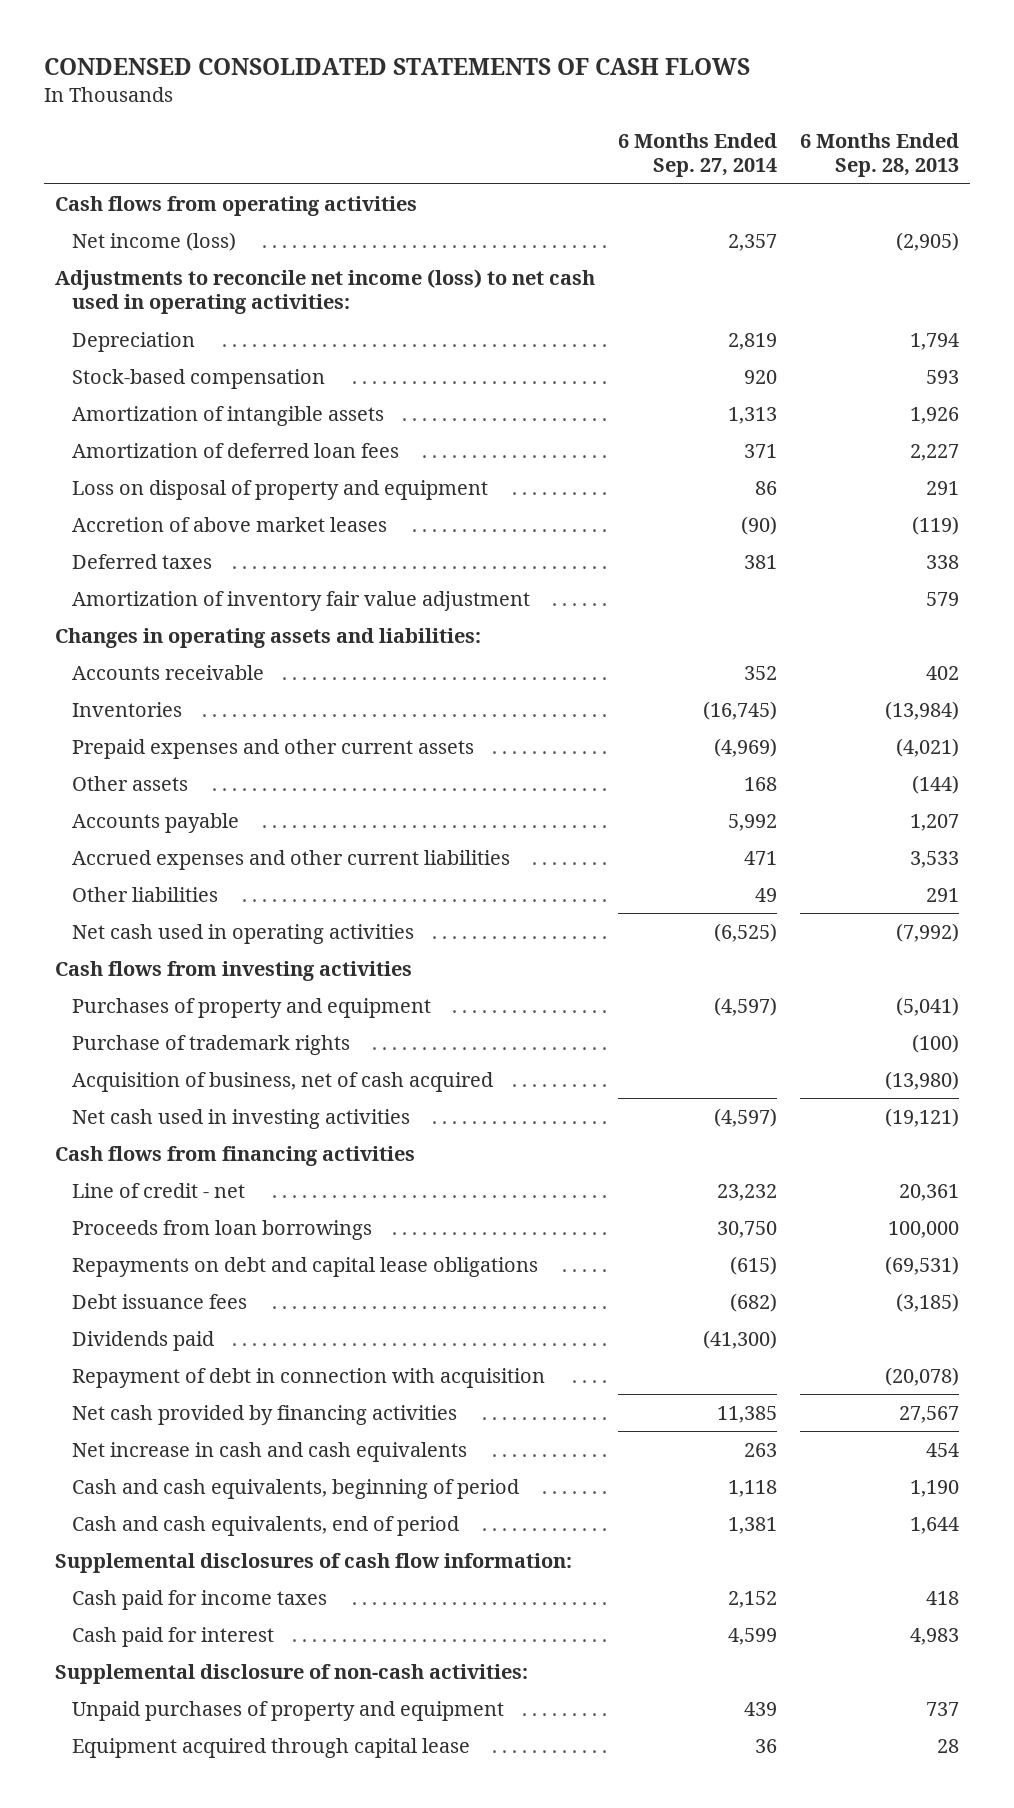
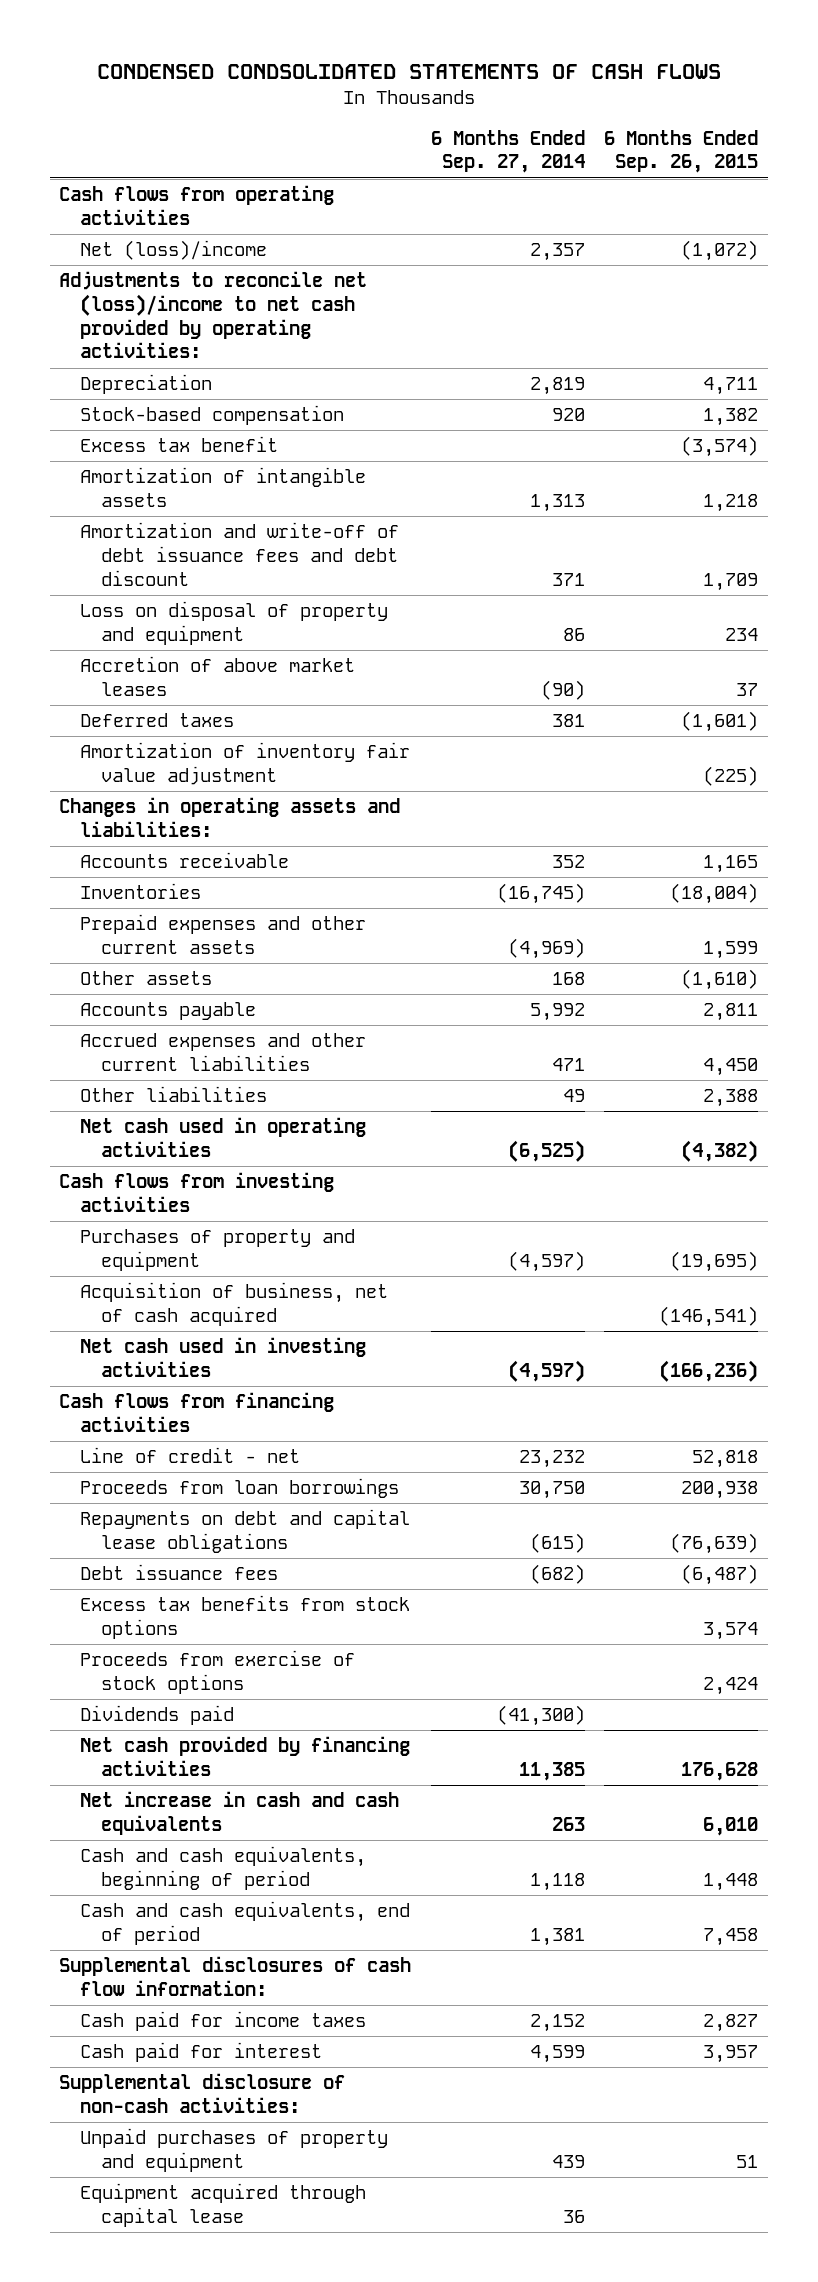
[43,57,750,75] CONDENSED CONSOLIDATED STATEMENTS OF CASH FLOWS -> [96,63,721,79] CONDENSED CONDSOLIDATED STATEMENTS OF CASH FLOWS
[799,133,959,178] 6 Months Ended Sep. 28, 2013 -> none
none -> [604,129,759,174] 6 Months Ended Sep. 26, 2015
[72,231,237,251] Net income (loss) -> [80,240,268,261] Net (loss)/income
[55,268,596,315] Adjustments to reconcile net income (loss) to net cash used in operating activities: -> [59,271,368,359] Adjustments to reconcile net (loss)/income to net cash provided by operating activities:
none -> [80,436,279,453] Excess tax benefit
[72,442,400,458] Amortization of deferred loan fees -> [80,522,400,586] Amortization and write-off of debt issuance fees and debt discount
[72,1034,351,1055] Purchase of trademark rights -> none
none -> [80,1595,411,1639] Excess tax benefits from stock options
none -> [80,1650,356,1694] Proceeds from exercise of stock options
[72,1367,546,1388] Repayment of debt in connection with acquisition -> none

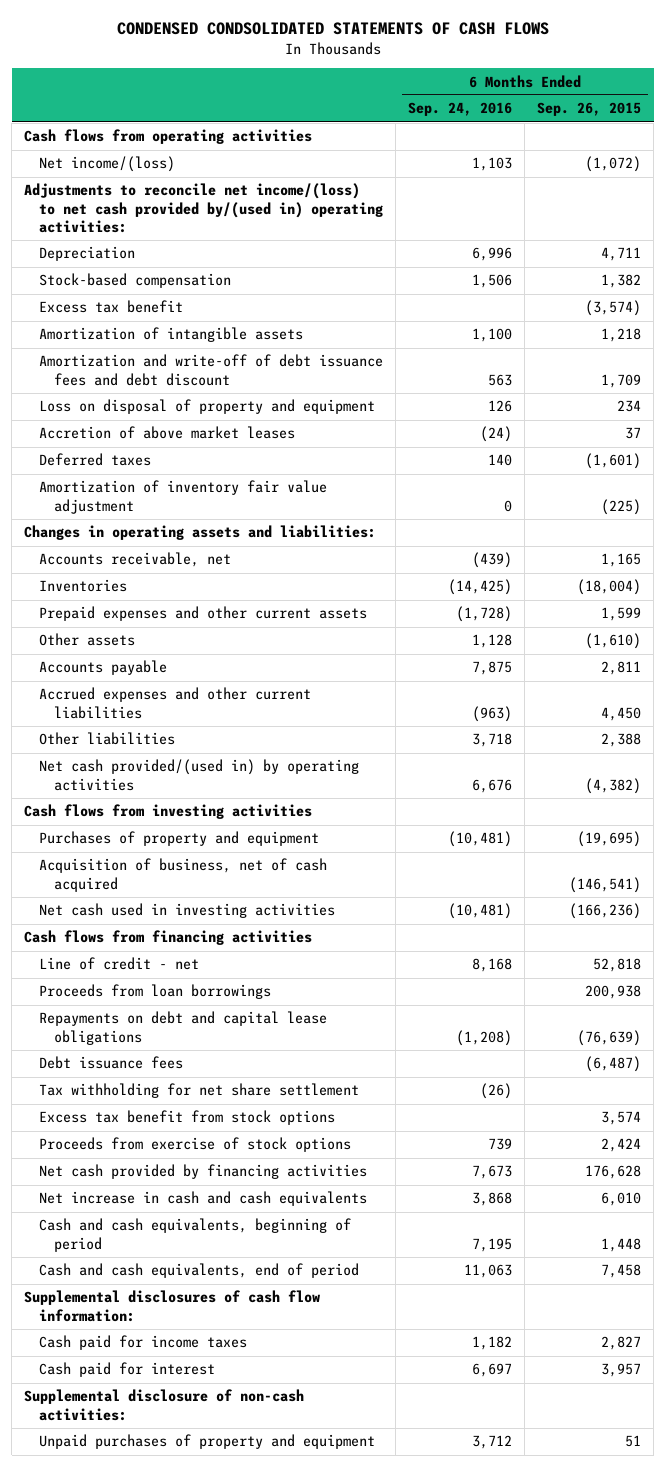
[430,129,585,174] 6 Months Ended Sep. 27, 2014 -> none
none -> [408,102,513,117] Sep. 24, 2016
[80,240,268,261] Net (loss)/income -> [39,156,176,173] Net income/(loss)
[59,271,368,359] Adjustments to reconcile net (loss)/income to net cash provided by operating activities: -> [24,183,384,234] Adjustments to reconcile net income/(loss) to net cash provided by/(used in) operating activities:
[80,852,290,869] Accounts receivable -> [39,552,232,568] Accounts receivable, net
[80,1117,367,1157] Net cash used in operating activities -> [39,759,360,791] Net cash provided/(used in) by operating activities
none -> [39,1083,360,1099] Tax withholding for net share settlement
[80,1595,411,1639] Excess tax benefits from stock options -> [39,1110,336,1126] Excess tax benefit from stock options
[80,1705,235,1726] Dividends paid -> none
[80,2183,367,2227] Equipment acquired through capital lease -> none

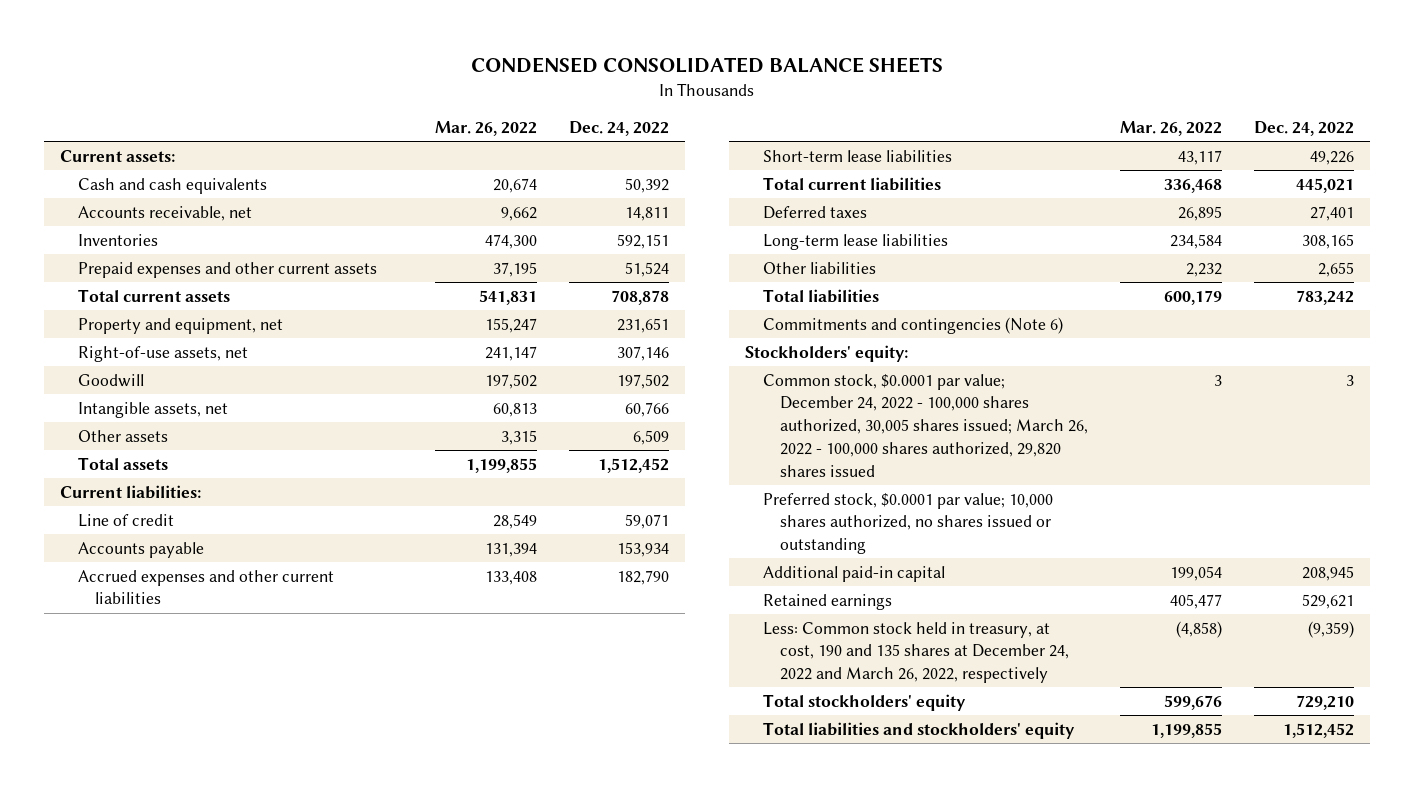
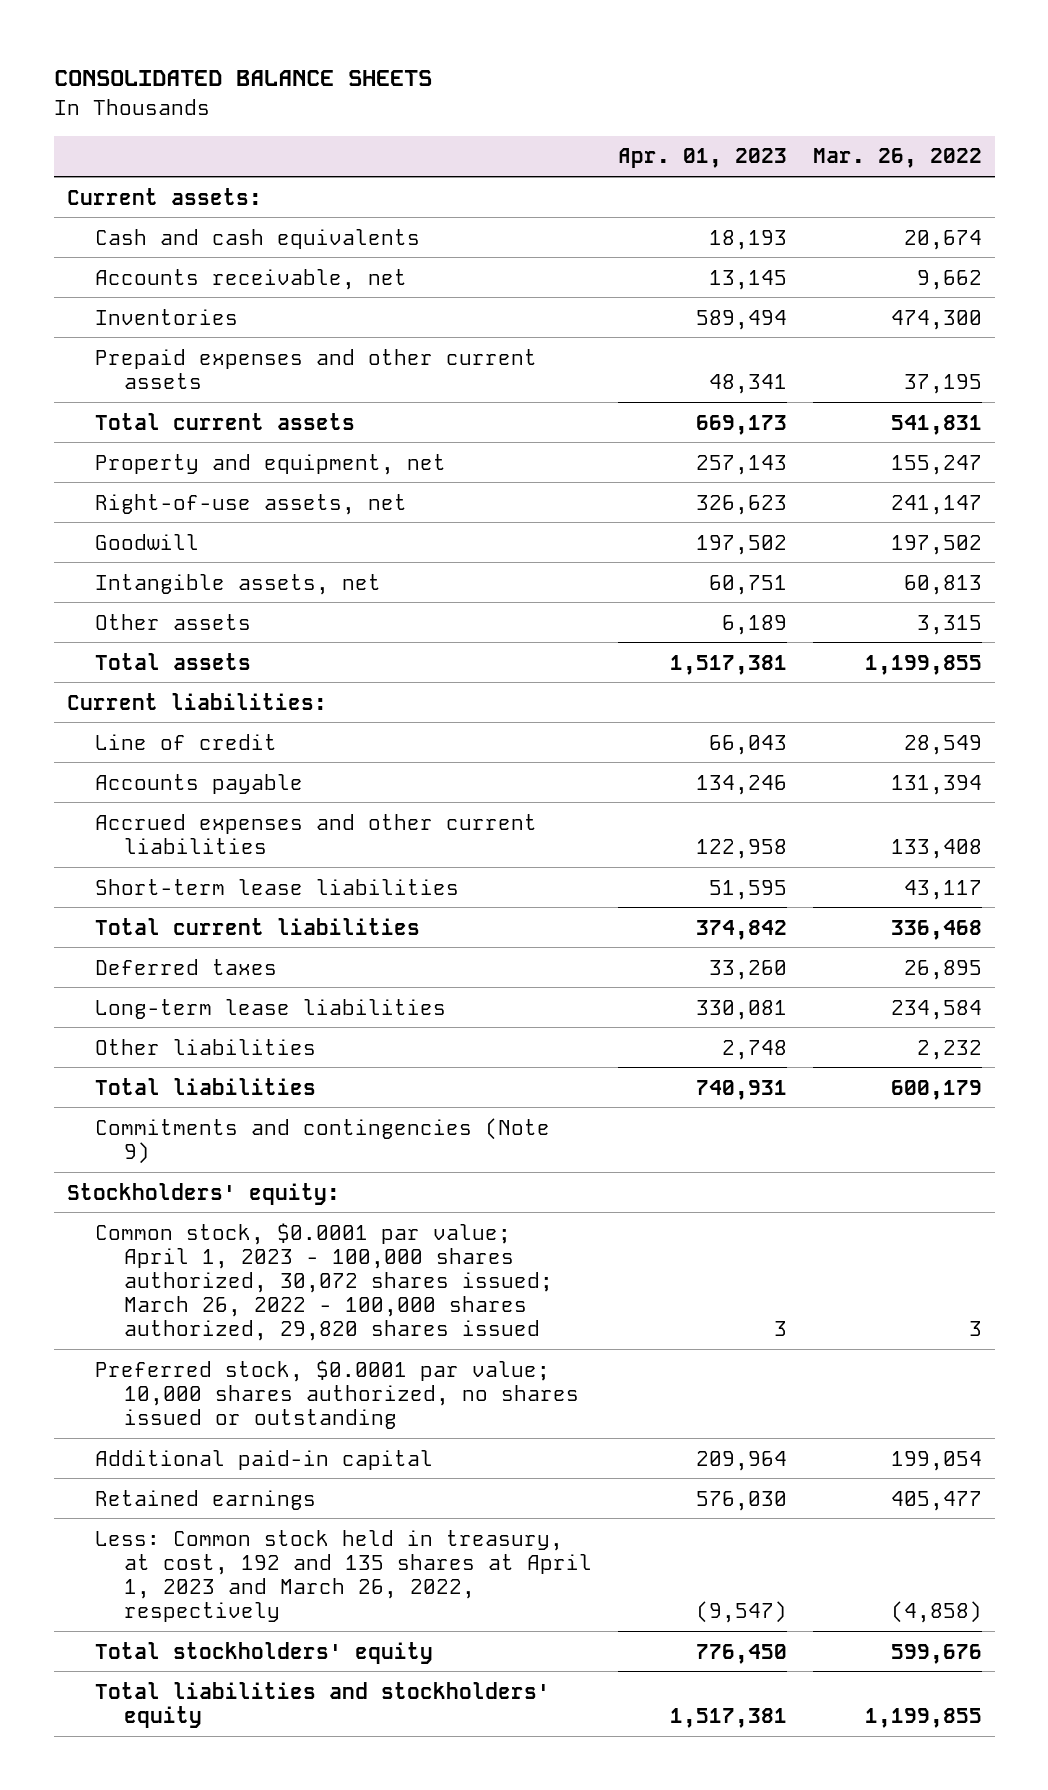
[471,56,944,73] CONDENSED CONSOLIDATED BALANCE SHEETS -> [53,70,432,87] CONSOLIDATED BALANCE SHEETS
[569,120,670,136] Dec. 24, 2022 -> none
none -> [617,148,787,169] Apr. 01, 2023
[762,316,1063,334] Commitments and contingencies (Note 6) -> [95,1117,551,1164] Commitments and contingencies (Note 9)
[762,373,1088,477] Common stock, $0.0001 par value; December 24, 2022 - 100,000 shares authorized, 30,005 shares issued; March 26, 2022 - 100,000 shares authorized, 29,820 shares issued -> [95,1222,553,1342] Common stock, $0.0001 par value; April 1, 2023 - 100,000 shares authorized, 30,072 shares issued; March 26, 2022 - 100,000 shares authorized, 29,820 shares issued
[762,621,1069,684] Less: Common stock held in treasury, at cost, 190 and 135 shares at December 24, 2022 and March 26, 2022, respectively -> [95,1529,592,1623] Less: Common stock held in treasury, at cost, 192 and 135 shares at April 1, 2023 and March 26, 2022, respectively

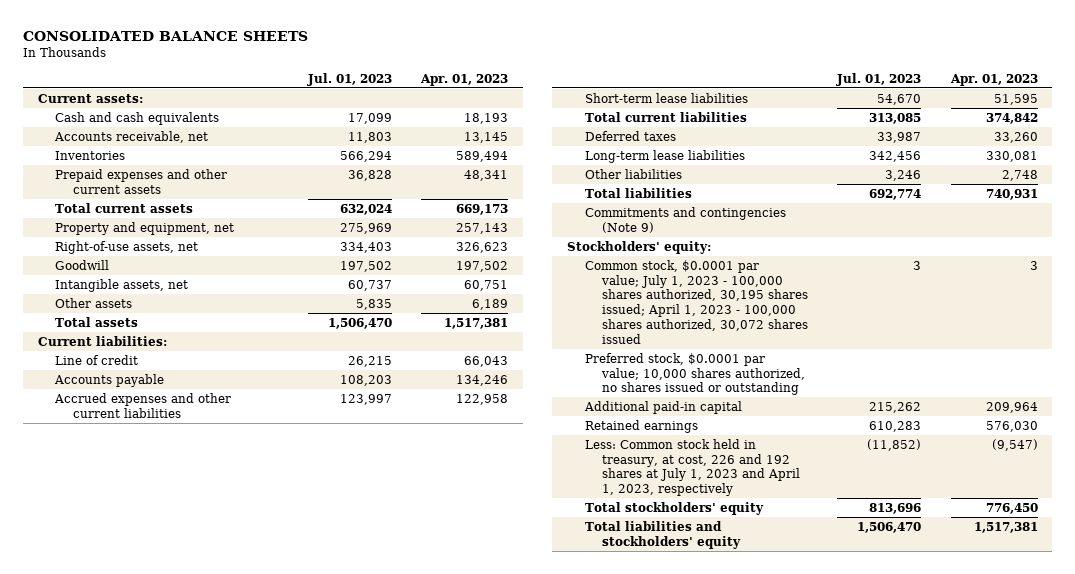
[812,148,982,169] Mar. 26, 2022 -> none
none -> [306,72,392,86] Jul. 01, 2023
[95,1222,553,1342] Common stock, $0.0001 par value; April 1, 2023 - 100,000 shares authorized, 30,072 shares issued; March 26, 2022 - 100,000 shares authorized, 29,820 shares issued -> [584,259,809,345] Common stock, $0.0001 par value; July 1, 2023 - 100,000 shares authorized, 30,195 shares issued; April 1, 2023 - 100,000 shares authorized, 30,072 shares issued
[95,1529,592,1623] Less: Common stock held in treasury, at cost, 192 and 135 shares at April 1, 2023 and March 26, 2022, respectively -> [584,438,801,497] Less: Common stock held in treasury, at cost, 226 and 192 shares at July 1, 2023 and April 1, 2023, respectively

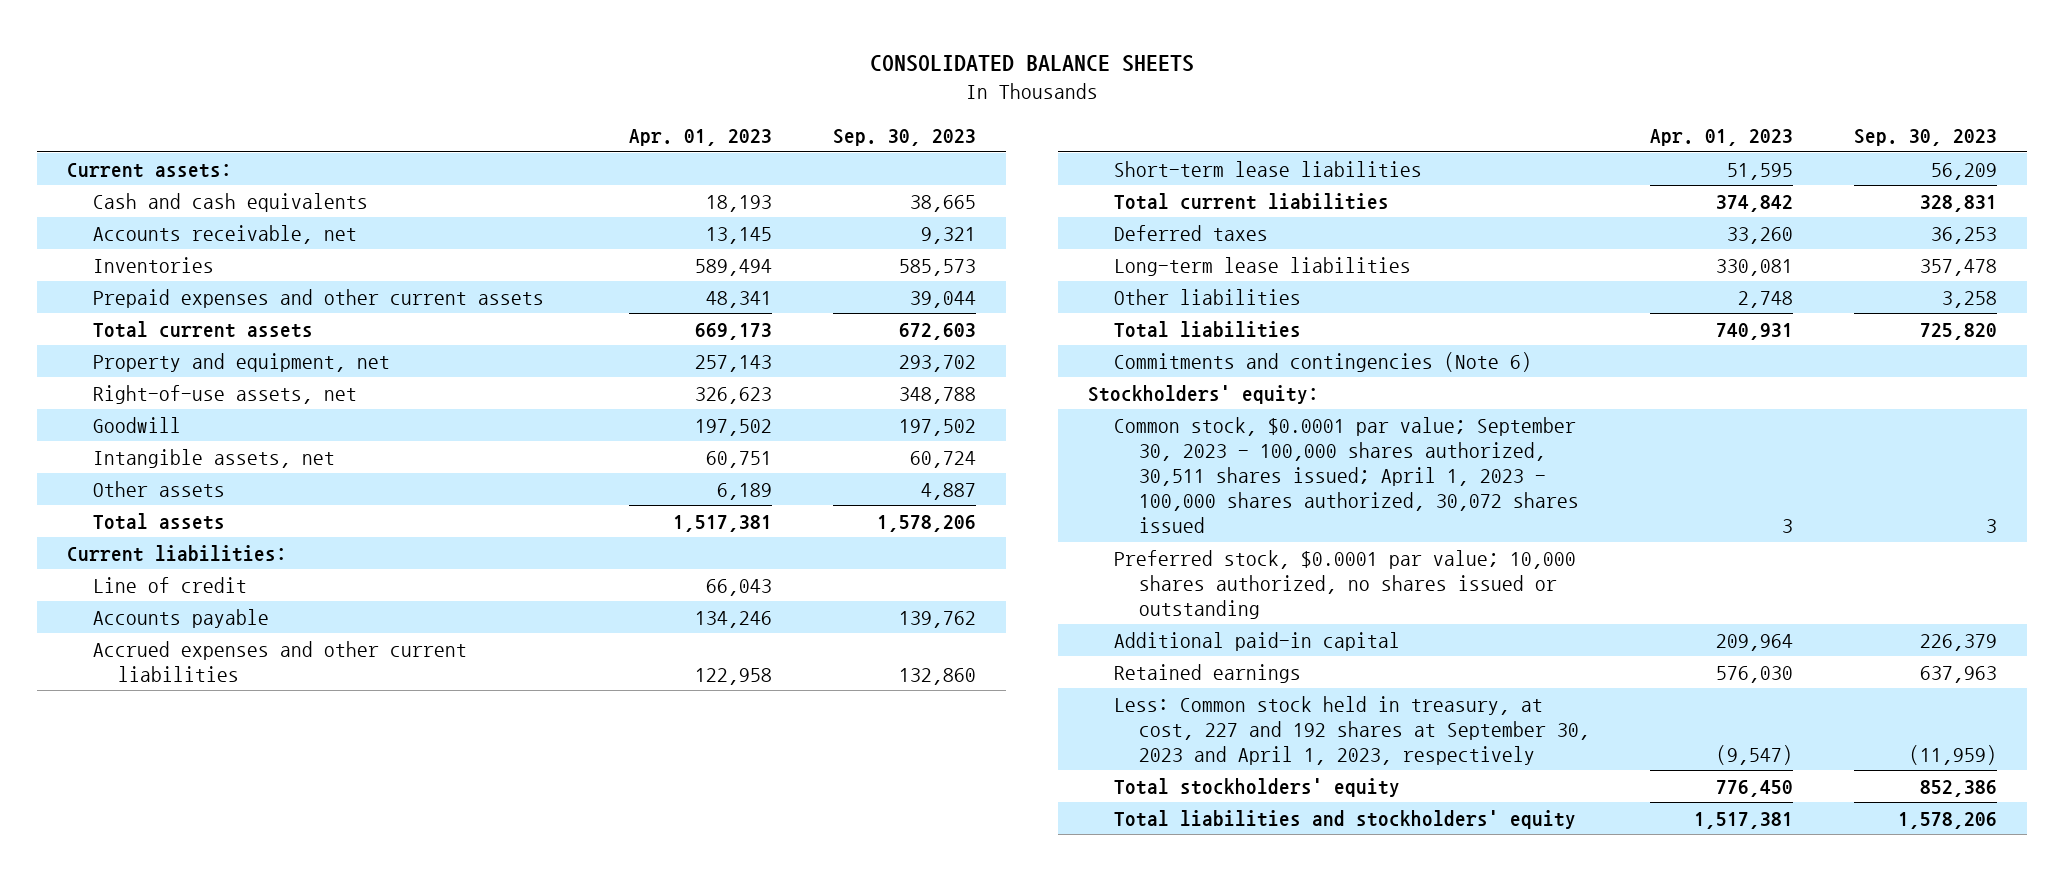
[306,72,392,86] Jul. 01, 2023 -> none
none -> [832,129,976,147] Sep. 30, 2023
[584,206,786,233] Commitments and contingencies (Note 9) -> [1113,351,1532,372] Commitments and contingencies (Note 6)
[584,259,809,345] Common stock, $0.0001 par value; July 1, 2023 - 100,000 shares authorized, 30,195 shares issued; April 1, 2023 - 100,000 shares authorized, 30,072 shares issued -> [1113,416,1579,534] Common stock, $0.0001 par value; September 30, 2023 - 100,000 shares authorized, 30,511 shares issued; April 1, 2023 - 100,000 shares authorized, 30,072 shares issued
[584,438,801,497] Less: Common stock held in treasury, at cost, 226 and 192 shares at July 1, 2023 and April 1, 2023, respectively -> [1113,695,1590,766] Less: Common stock held in treasury, at cost, 227 and 192 shares at September 30, 2023 and April 1, 2023, respectively

